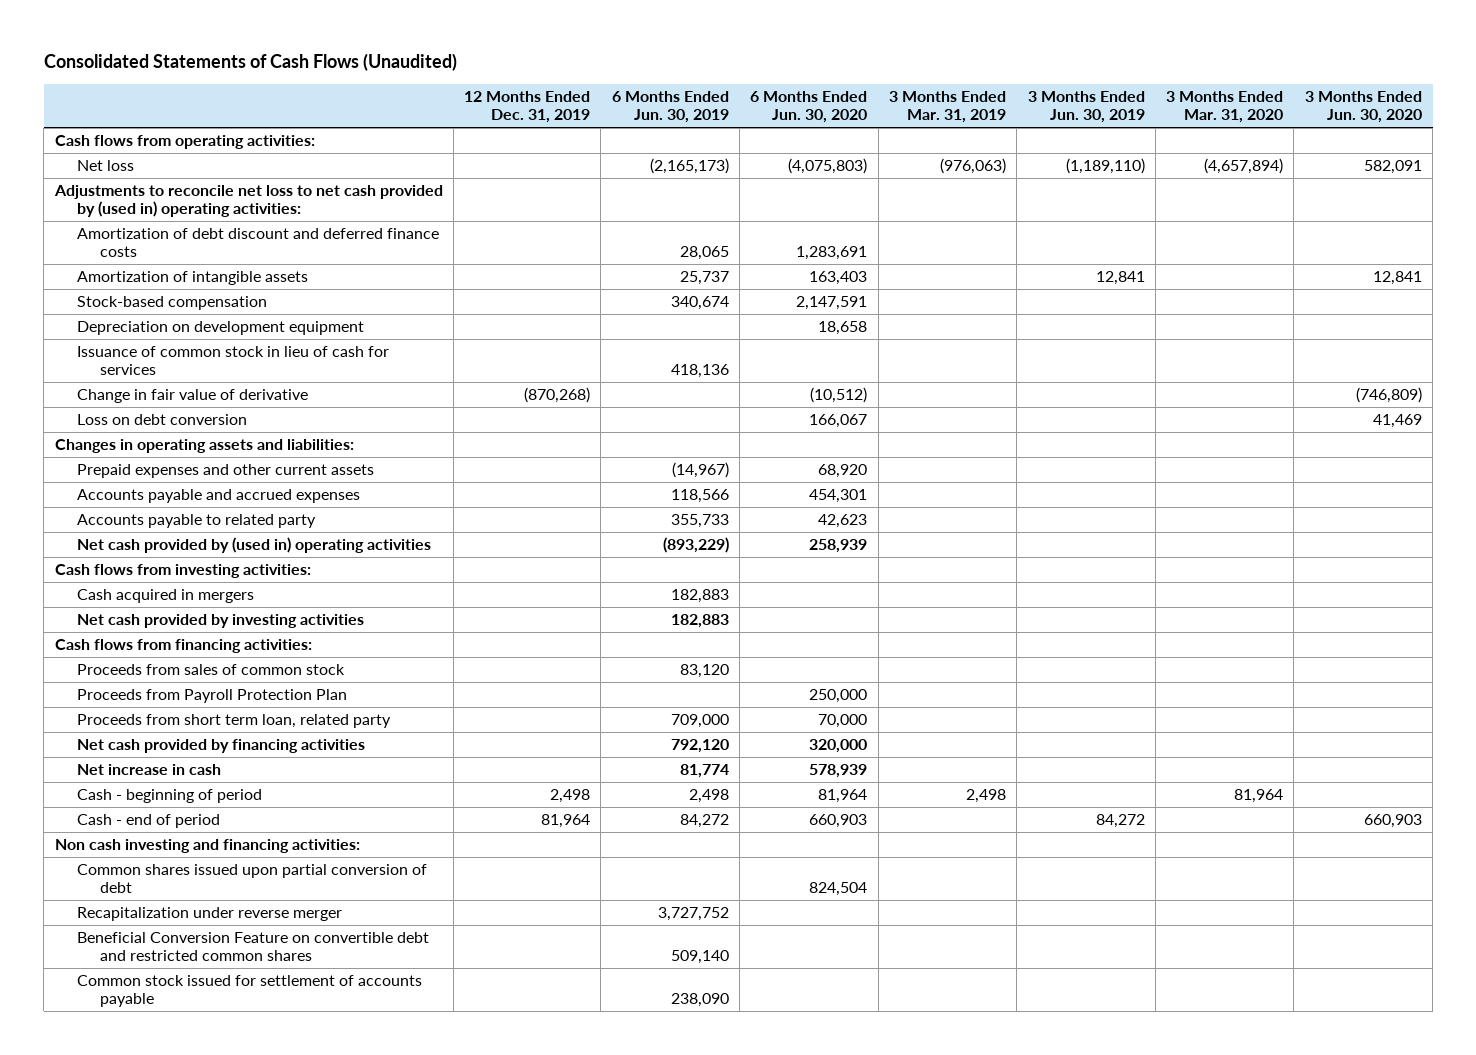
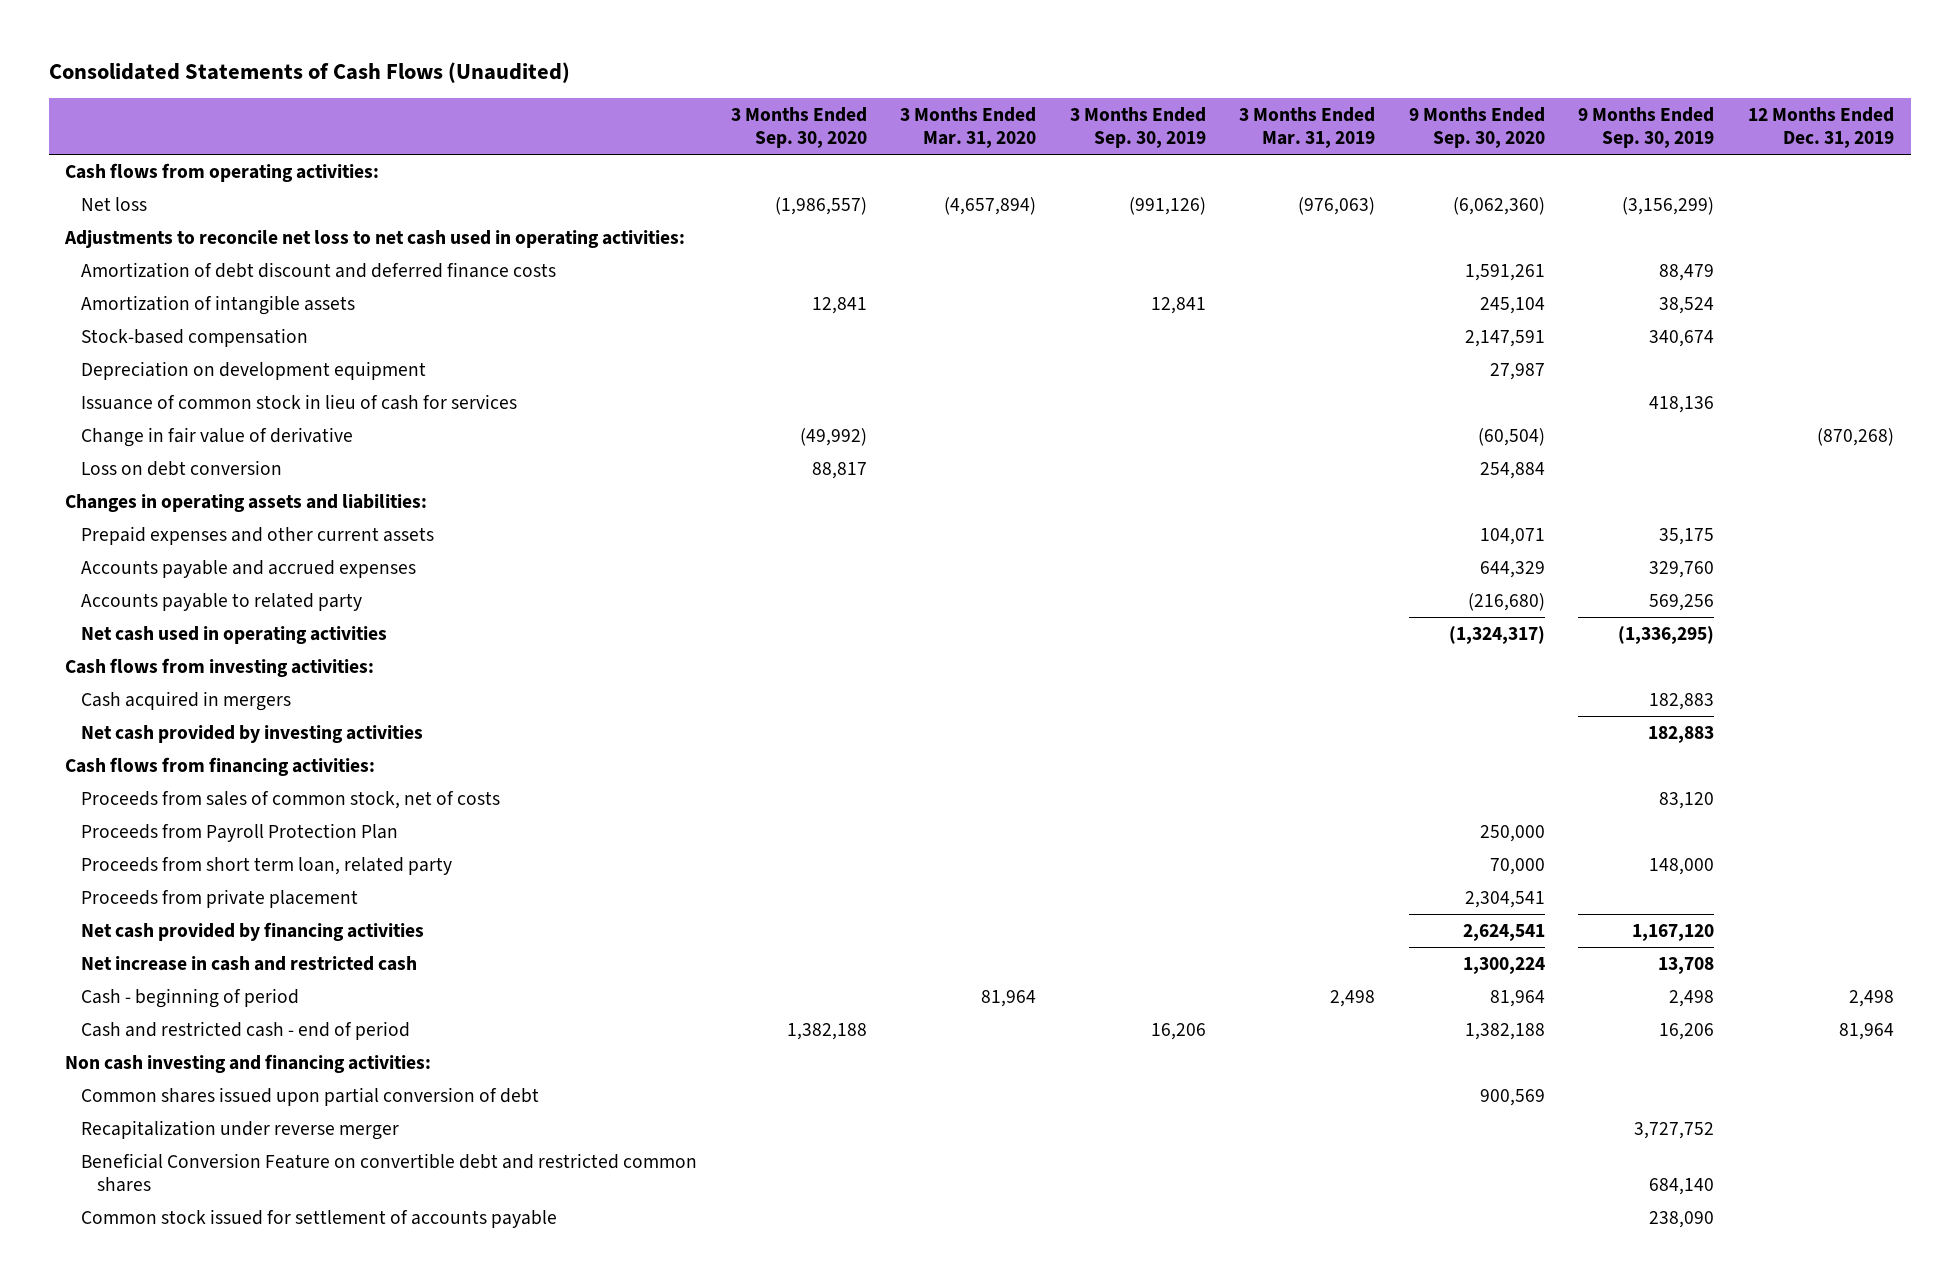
[611,91,729,124] 6 Months Ended Jun. 30, 2019 -> none
[750,91,868,124] 6 Months Ended Jun. 30, 2020 -> none
[1027,91,1145,124] 3 Months Ended Jun. 30, 2019 -> none
[1304,91,1422,124] 3 Months Ended Jun. 30, 2020 -> none
none -> [730,107,867,149] 3 Months Ended Sep. 30, 2020
none -> [1069,107,1206,149] 3 Months Ended Sep. 30, 2019
none -> [1408,107,1545,149] 9 Months Ended Sep. 30, 2020
none -> [1578,107,1715,149] 9 Months Ended Sep. 30, 2019
[53,185,443,218] Adjustments to reconcile net loss to net cash provided by (used in) operating activities: -> [64,230,686,249] Adjustments to reconcile net loss to net cash used in operating activities:
[77,537,432,554] Net cash provided by (used in) operating activities -> [81,626,388,645] Net cash used in operating activities
[77,664,346,676] Proceeds from sales of common stock -> [81,791,501,810] Proceeds from sales of common stock, net of costs
none -> [81,889,359,909] Proceeds from private placement
[77,764,222,776] Net increase in cash -> [81,956,418,972] Net increase in cash and restricted cash
[77,814,221,829] Cash - end of period -> [81,1021,411,1041] Cash and restricted cash - end of period

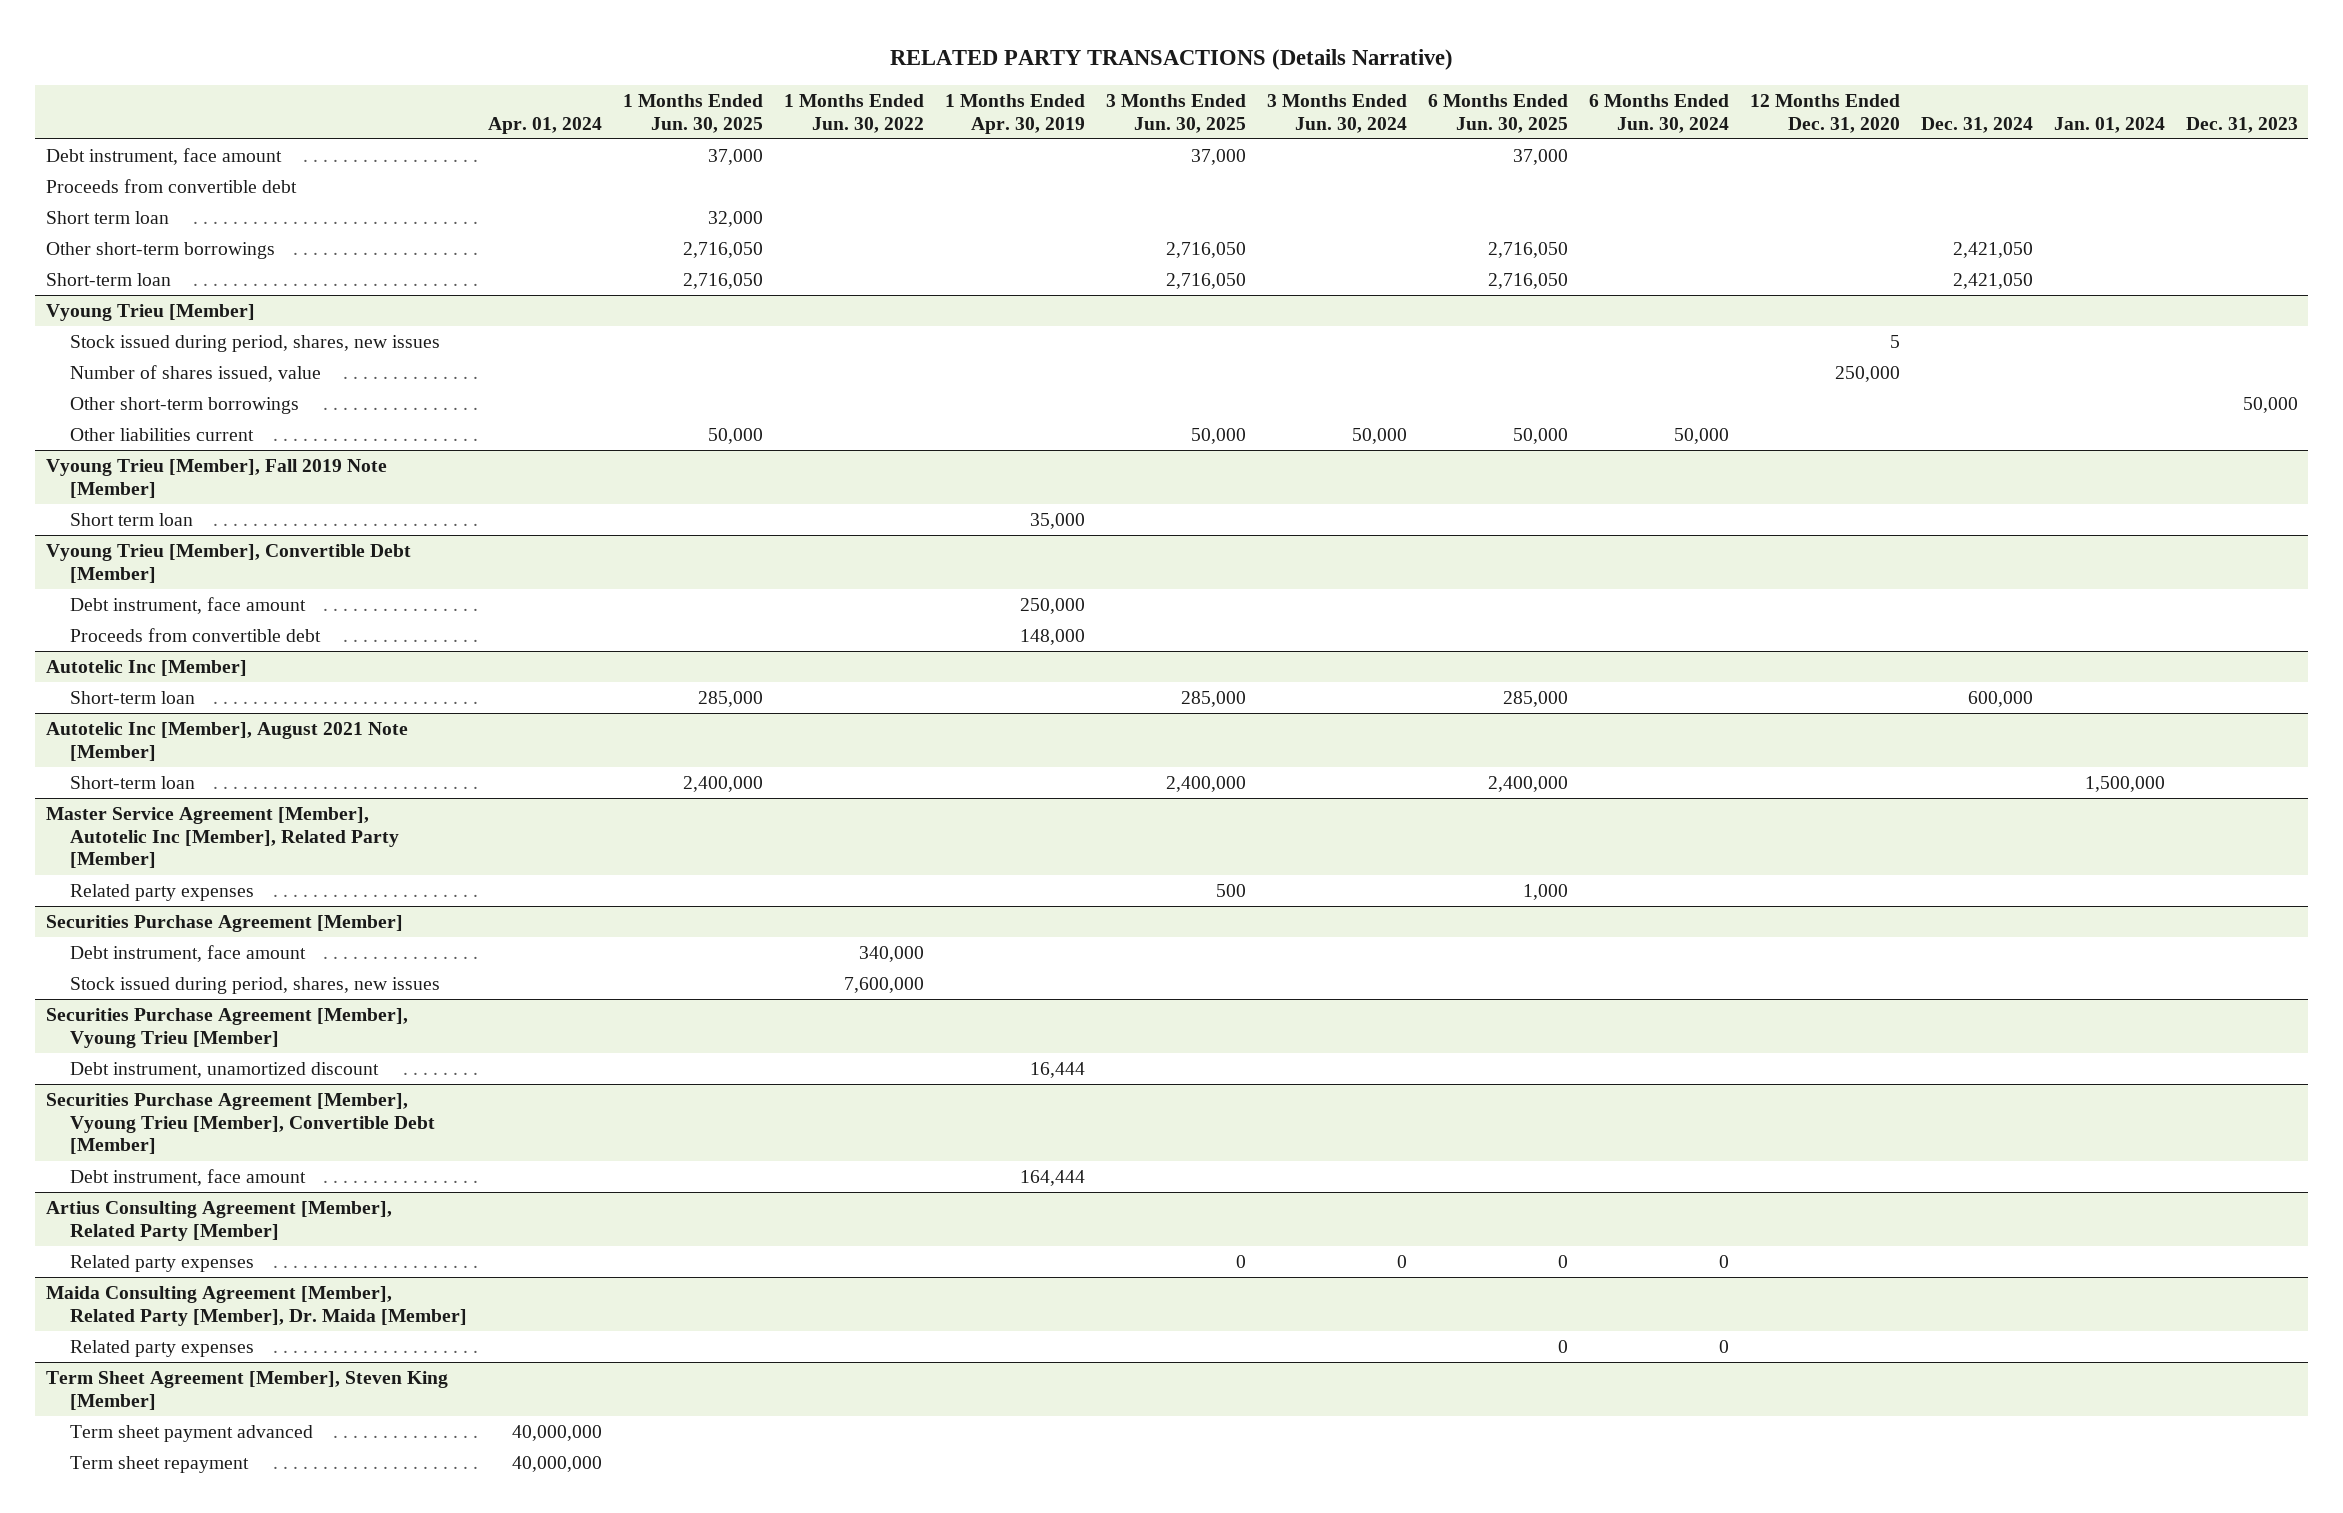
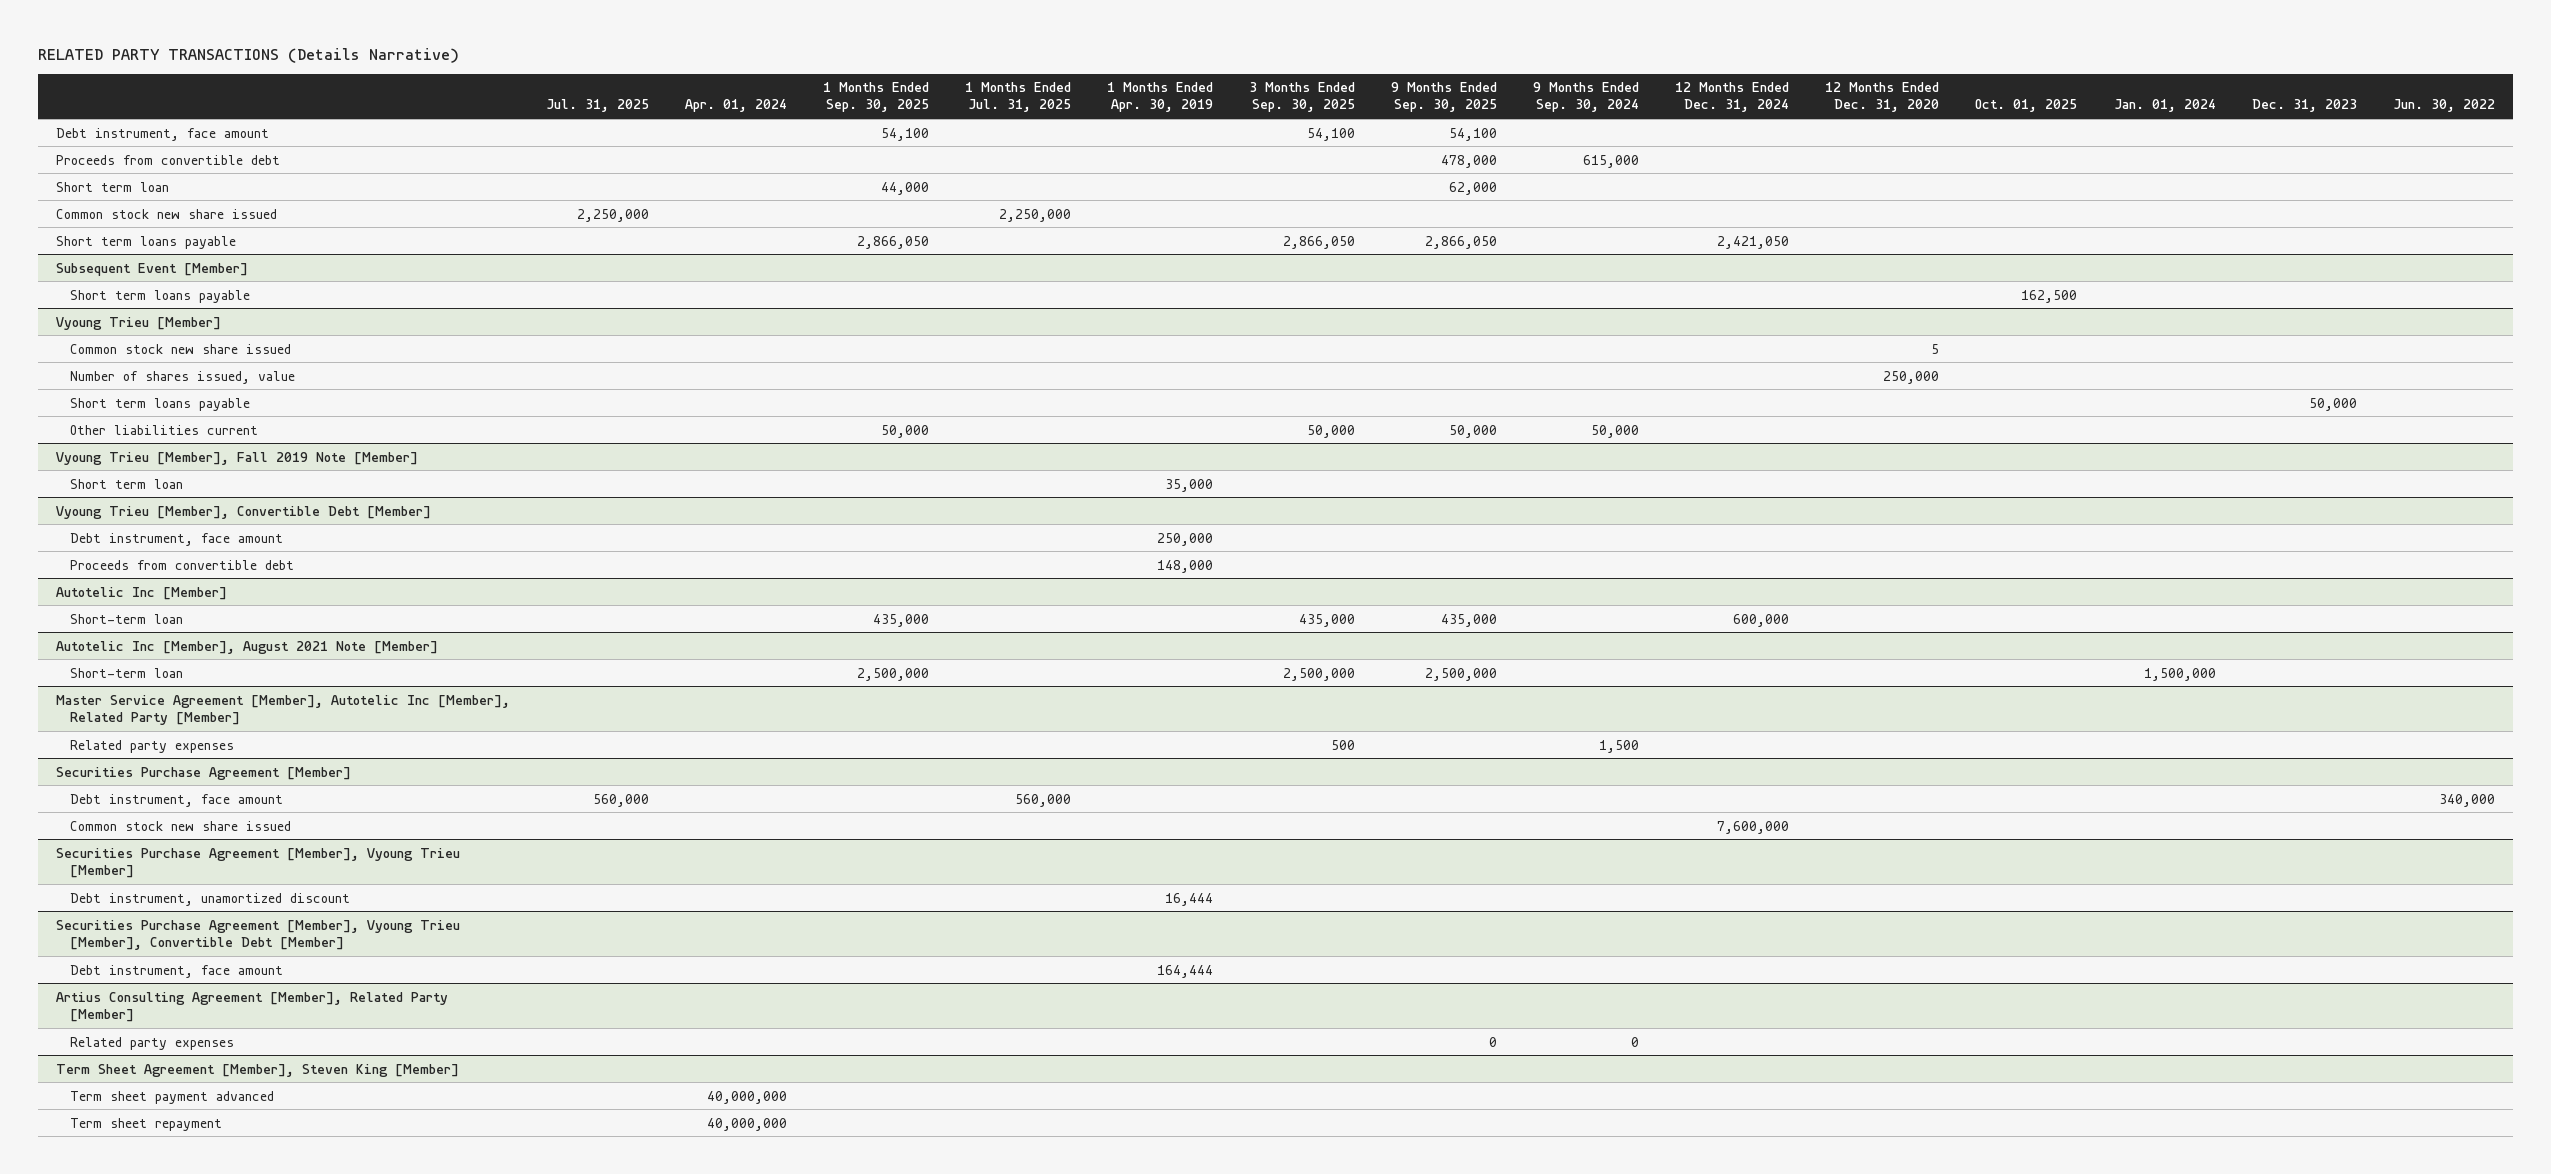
[623,93,764,133] 1 Months Ended Jun. 30, 2025 -> none
[783,93,924,133] 1 Months Ended Jun. 30, 2022 -> none
[1105,93,1246,133] 3 Months Ended Jun. 30, 2025 -> none
[1266,93,1407,133] 3 Months Ended Jun. 30, 2024 -> none
[1427,93,1568,133] 6 Months Ended Jun. 30, 2025 -> none
[1588,93,1729,133] 6 Months Ended Jun. 30, 2024 -> none
[1920,116,2033,133] Dec. 31, 2024 -> none
none -> [546,99,650,113] Jul. 31, 2025
none -> [823,82,930,113] 1 Months Ended Sep. 30, 2025
none -> [965,82,1072,113] 1 Months Ended Jul. 31, 2025
none -> [1249,82,1356,113] 3 Months Ended Sep. 30, 2025
none -> [1391,82,1498,113] 9 Months Ended Sep. 30, 2025
none -> [1533,82,1640,113] 9 Months Ended Sep. 30, 2024
none -> [1675,82,1790,113] 12 Months Ended Dec. 31, 2024
none -> [1975,99,2078,113] Oct. 01, 2025
none -> [2392,99,2495,113] Jun. 30, 2022
[45,272,171,286] Short-term loan -> none
none -> [56,208,278,219] Common stock new share issued
[45,241,275,259] Other short-term borrowings -> [56,235,237,249] Short term loans payable
none -> [56,262,249,276] Subsequent Event [Member]
none -> [70,289,251,303] Short term loans payable
[70,334,441,352] Stock issued during period, shares, new issues -> [70,343,292,354] Common stock new share issued
[70,396,300,414] Other short-term borrowings -> [70,397,251,411] Short term loans payable
[70,976,441,994] Stock issued during period, shares, new issues -> [70,820,292,831] Common stock new share issued
[45,1285,468,1326] Maida Consulting Agreement [Member], Related Party [Member], Dr. Maida [Member] -> none
[70,1339,255,1357] Related party expenses -> none

